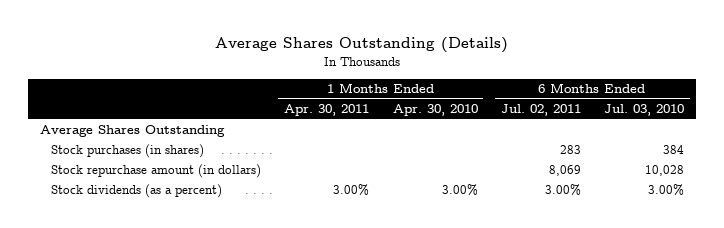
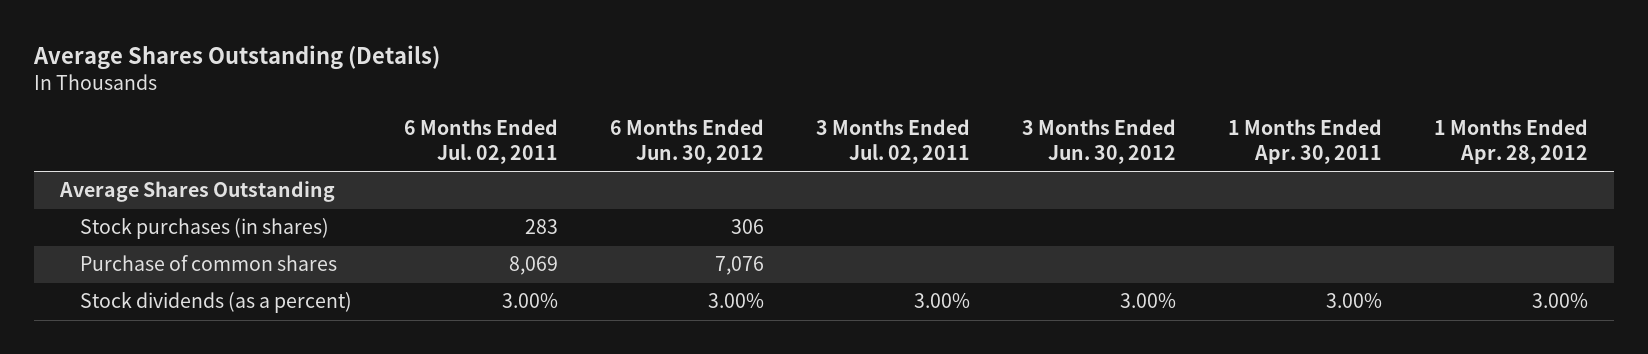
[392,104,478,117] Apr. 30, 2010 -> none
[604,104,685,117] Jul. 03, 2010 -> none
none -> [609,119,764,164] 6 Months Ended Jun. 30, 2012
none -> [815,119,970,164] 3 Months Ended Jul. 02, 2011
none -> [1021,119,1176,164] 3 Months Ended Jun. 30, 2012
none -> [1433,119,1588,164] 1 Months Ended Apr. 28, 2012
[50,164,261,179] Stock repurchase amount (in dollars) -> [79,255,337,272] Purchase of common shares

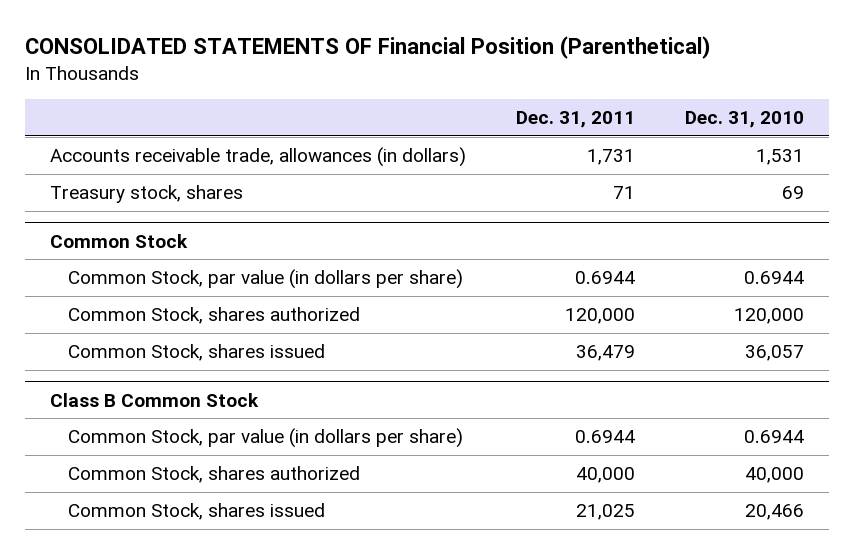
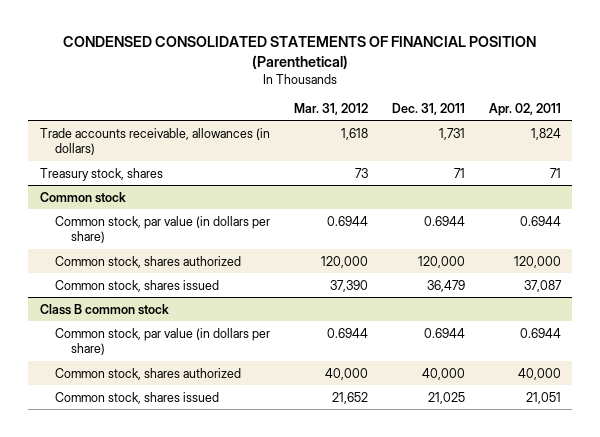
[24,36,711,60] CONSOLIDATED STATEMENTS OF Financial Position (Parenthetical) -> [63,36,537,69] CONDENSED CONSOLIDATED STATEMENTS OF FINANCIAL POSITION (Parenthetical)
[684,110,804,128] Dec. 31, 2010 -> none
none -> [294,102,369,115] Mar. 31, 2012
none -> [488,102,561,116] Apr. 02, 2011
[49,147,466,168] Accounts receivable trade, allowances (in dollars) -> [39,127,270,156] Trade accounts receivable, allowances (in dollars)
[49,233,188,248] Common Stock -> [39,191,126,203] Common stock
[67,269,463,290] Common Stock, par value (in dollars per share) -> [55,215,271,244] Common stock, par value (in dollars per share)
[67,307,360,325] Common Stock, shares authorized -> [55,255,242,268] Common stock, shares authorized
[67,344,325,362] Common Stock, shares issued -> [55,279,220,292] Common stock, shares issued
[49,392,259,407] Class B Common Stock -> [39,303,169,315] Class B common stock
[67,428,463,449] Common Stock, par value (in dollars per share) -> [55,327,271,356] Common stock, par value (in dollars per share)
[67,466,360,484] Common Stock, shares authorized -> [55,367,242,380] Common stock, shares authorized
[67,503,325,521] Common Stock, shares issued -> [55,391,220,404] Common stock, shares issued

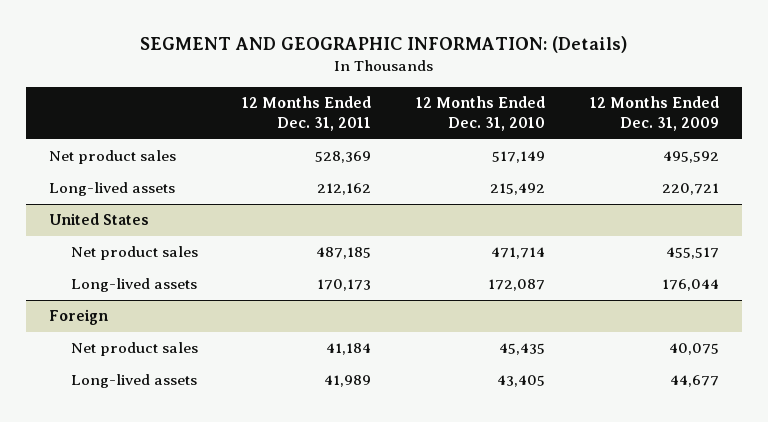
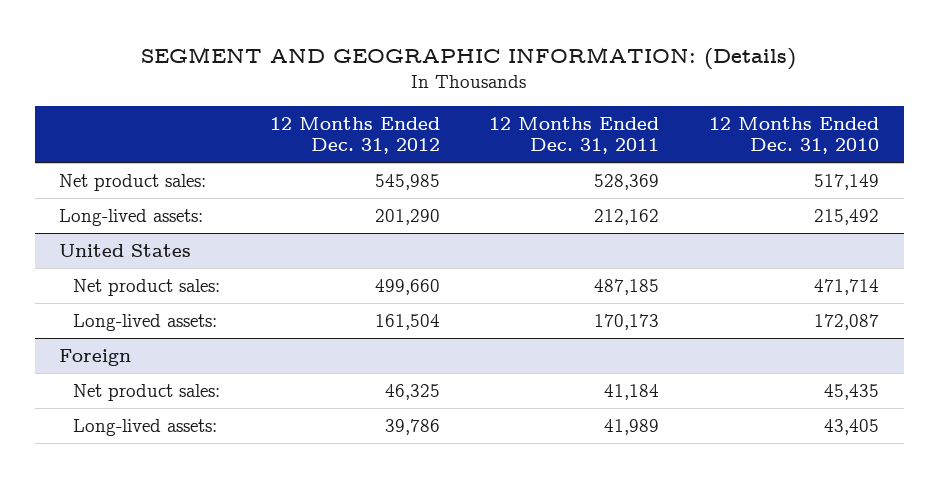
[590,96,720,131] 12 Months Ended Dec. 31, 2009 -> none
none -> [269,116,440,154] 12 Months Ended Dec. 31, 2012
[48,150,176,165] Net product sales -> [59,173,207,191] Net product sales:
[48,182,175,197] Long-lived assets -> [59,208,204,226] Long-lived assets:
[70,246,198,261] Net product sales -> [73,278,221,296] Net product sales:
[70,278,197,293] Long-lived assets -> [73,313,218,331] Long-lived assets:
[70,342,198,357] Net product sales -> [73,383,221,401] Net product sales:
[70,374,197,389] Long-lived assets -> [73,418,218,436] Long-lived assets:

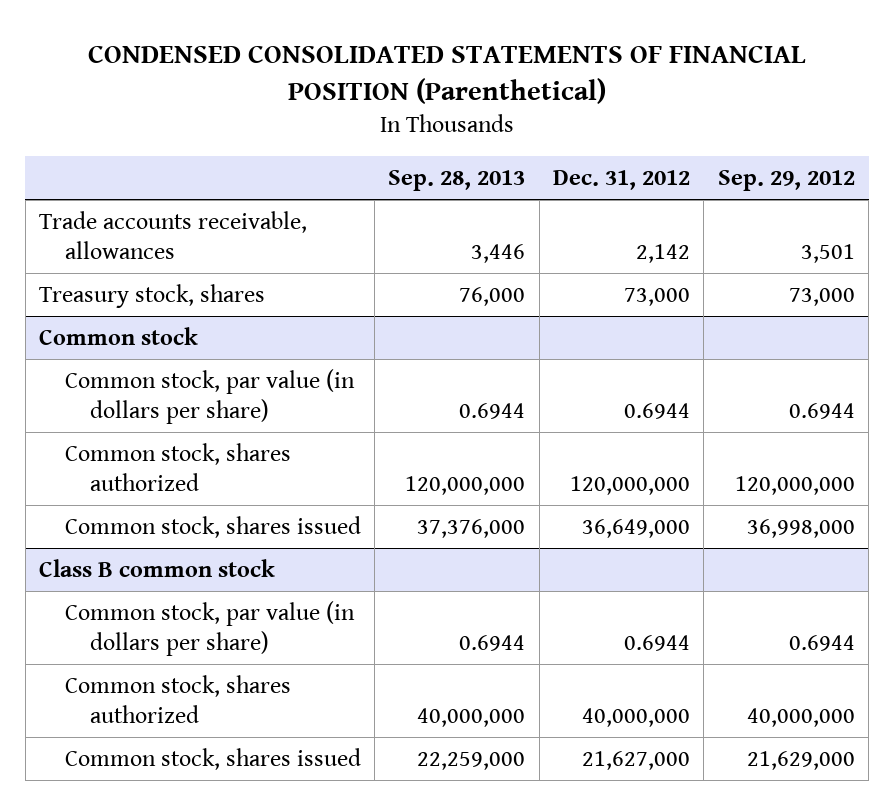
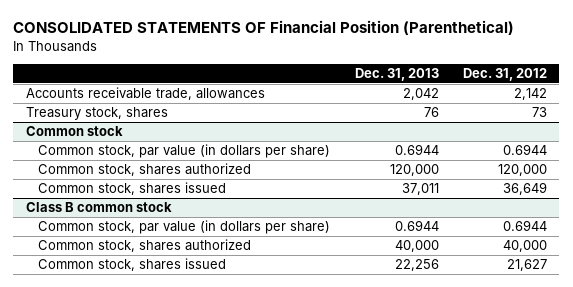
[87,44,806,104] CONDENSED CONSOLIDATED STATEMENTS OF FINANCIAL POSITION (Parenthetical) -> [13,20,515,36] CONSOLIDATED STATEMENTS OF Financial Position (Parenthetical)
[388,170,526,192] Sep. 28, 2013 -> none
[717,170,855,192] Sep. 29, 2012 -> none
none -> [354,67,439,81] Dec. 31, 2013
[39,210,308,259] Trade accounts receivable, allowances -> [25,87,265,101] Accounts receivable trade, allowances
[624,287,691,306] 73,000 -> [532,107,548,118] 73
[570,475,691,495] 120,000,000 -> [498,164,548,177] 120,000
[582,518,691,538] 36,649,000 -> [503,182,548,196] 36,649
[582,707,691,727] 40,000,000 -> [503,240,548,253] 40,000
[582,750,691,770] 21,627,000 -> [507,259,548,272] 21,627

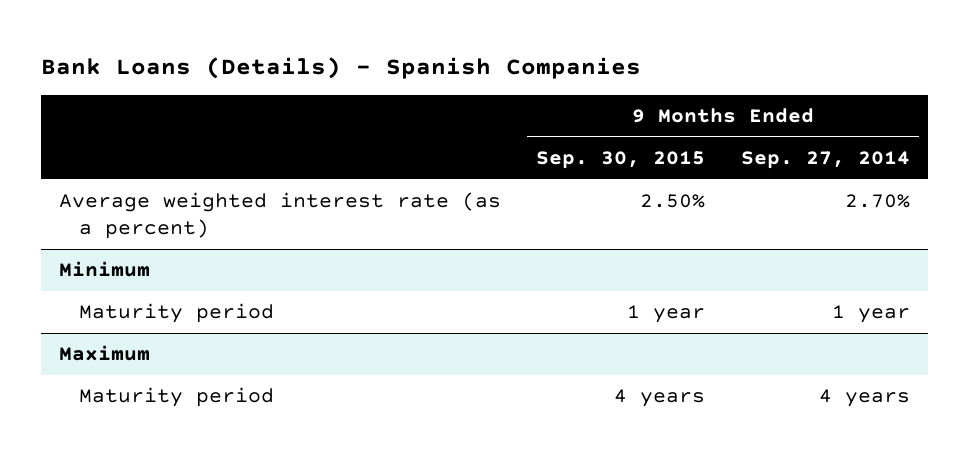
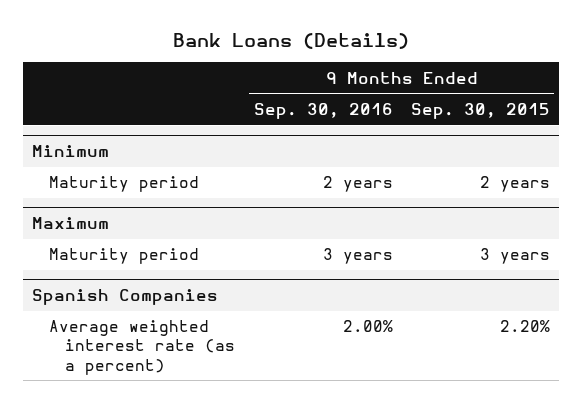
[40,56,641,79] Bank Loans (Details) - Spanish Companies -> [172,32,409,49] Bank Loans (Details)
[740,151,910,170] Sep. 27, 2014 -> none
none -> [253,102,393,119] Sep. 30, 2016
[58,192,501,240] Average weighted interest rate (as a percent) -> none
[627,305,706,324] 1 year -> [479,176,550,193] 2 years
[614,389,706,408] 4 years -> [479,248,550,265] 3 years
none -> [31,288,218,305] Spanish Companies
none -> [48,320,236,375] Average weighted interest rate (as a percent)

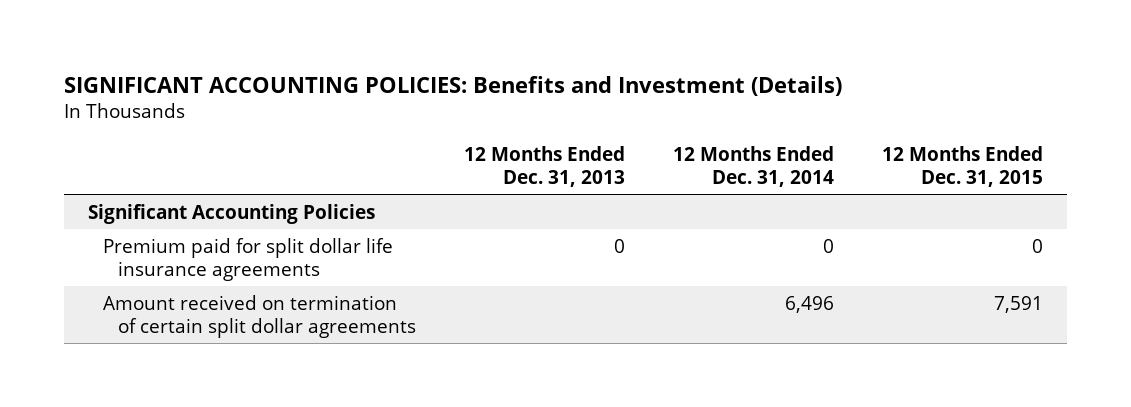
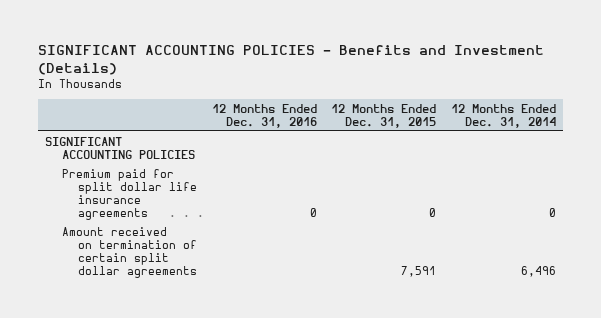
[63,75,842,96] SIGNIFICANT ACCOUNTING POLICIES: Benefits and Investment (Details) -> [37,45,544,75] SIGNIFICANT ACCOUNTING POLICIES - Benefits and Investment (Details)
[463,145,625,187] 12 Months Ended Dec. 31, 2013 -> none
none -> [211,103,317,128] 12 Months Ended Dec. 31, 2016
[87,203,375,224] Significant Accounting Policies -> [45,136,195,159] SIGNIFICANT ACCOUNTING POLICIES

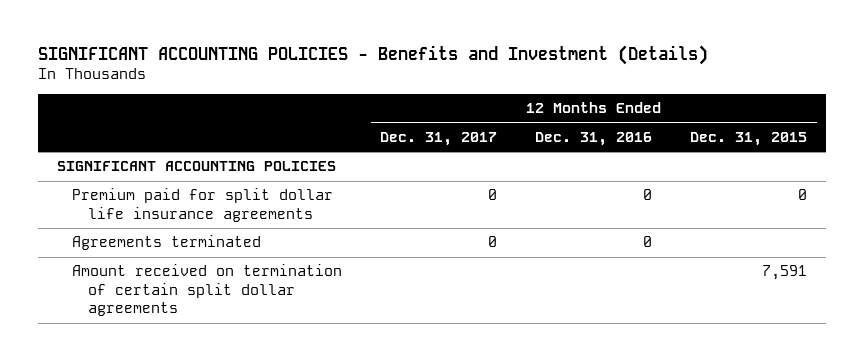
[450,103,556,128] 12 Months Ended Dec. 31, 2014 -> none
none -> [380,132,498,147] Dec. 31, 2017
none -> [72,235,262,251] Agreements terminated

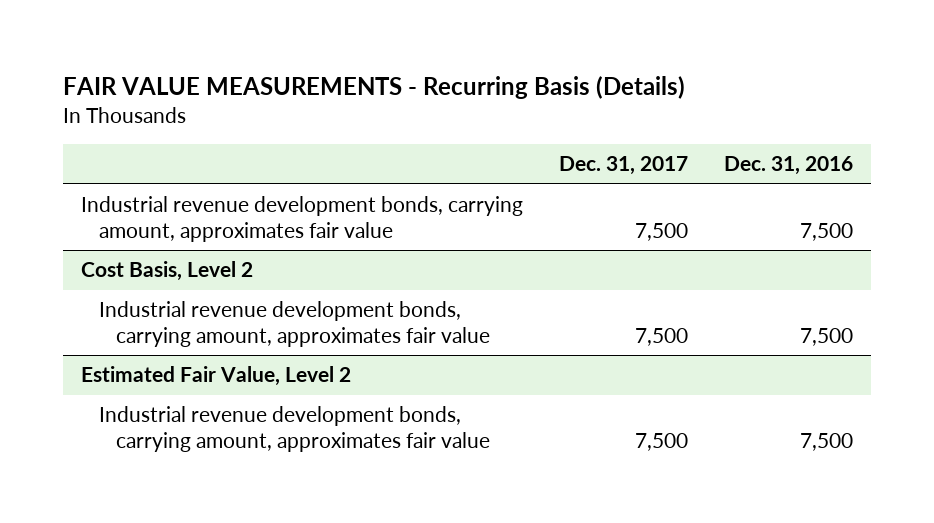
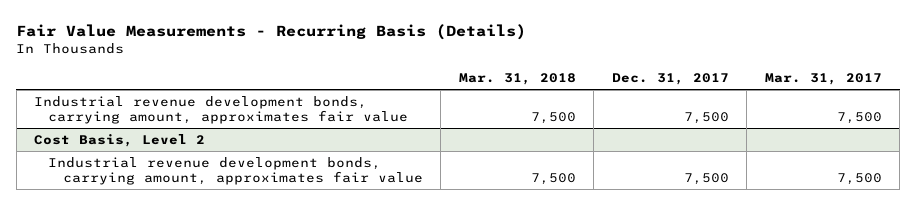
[63,76,686,100] FAIR VALUE MEASUREMENTS - Recurring Basis (Details) -> [16,23,527,40] Fair Value Measurements - Recurring Basis (Details)
[724,156,854,176] Dec. 31, 2016 -> none
none -> [458,72,576,85] Mar. 31, 2018
none -> [764,72,882,85] Mar. 31, 2017
[81,366,352,387] Estimated Fair Value, Level 2 -> none
[98,406,490,452] Industrial revenue development bonds, carrying amount, approximates fair value -> none

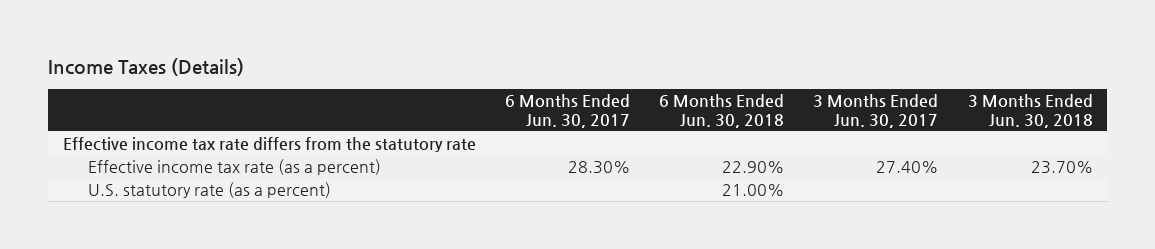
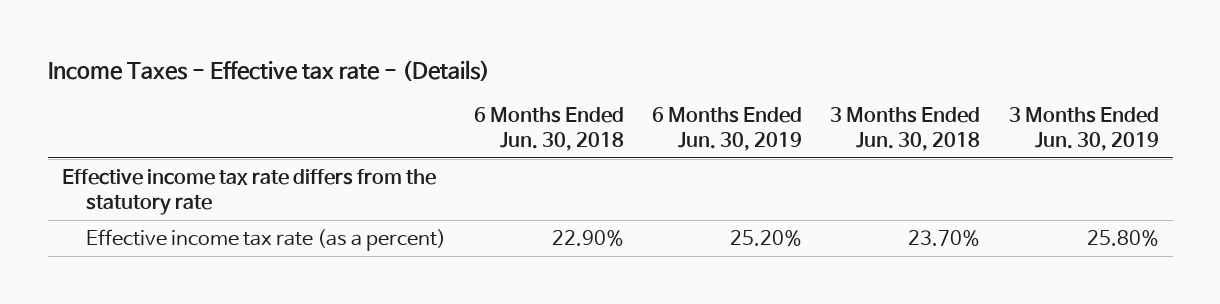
[48,57,245,76] Income Taxes (Details) -> [47,59,490,81] Income Taxes - Effective tax rate - (Details)
[504,93,630,128] 6 Months Ended Jun. 30, 2017 -> none
[813,93,939,128] 3 Months Ended Jun. 30, 2017 -> none
none -> [652,106,803,151] 6 Months Ended Jun. 30, 2019
none -> [1008,106,1159,151] 3 Months Ended Jun. 30, 2019
[87,181,331,198] U.S. statutory rate (as a percent) -> none

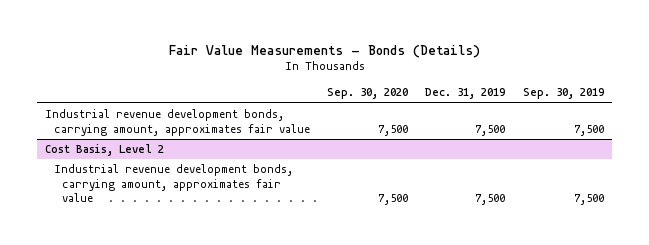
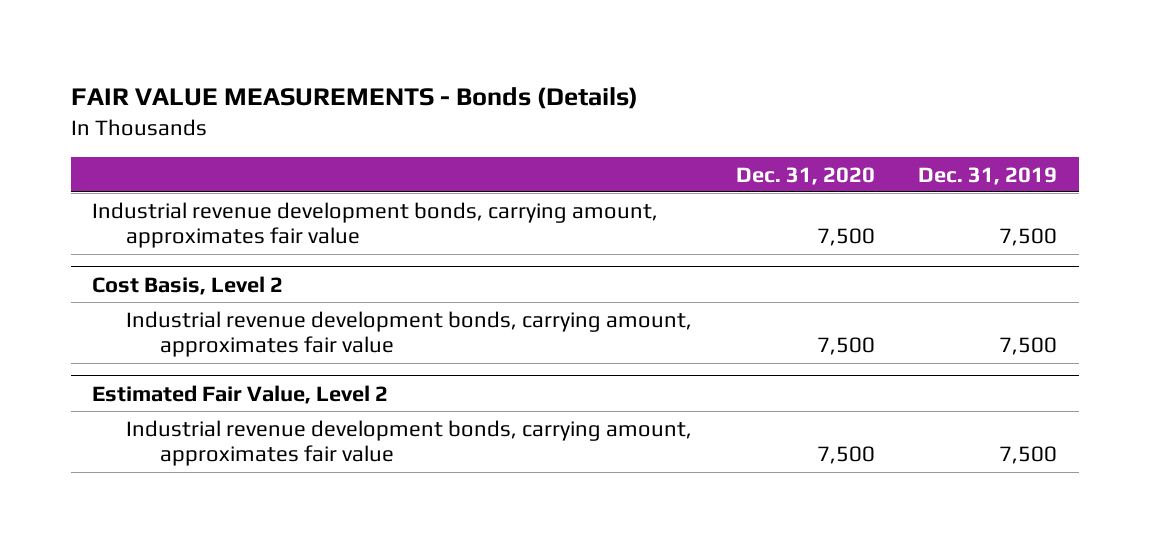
[168,44,480,58] Fair Value Measurements - Bonds (Details) -> [70,86,638,109] FAIR VALUE MEASUREMENTS - Bonds (Details)
[327,88,409,100] Sep. 30, 2020 -> none
[522,88,604,100] Sep. 30, 2019 -> none
none -> [735,166,875,185] Dec. 31, 2020
none -> [92,384,389,404] Estimated Fair Value, Level 2
none -> [126,419,693,467] Industrial revenue development bonds, carrying amount, approximates fair value

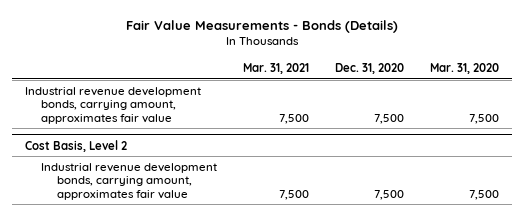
[70,86,638,109] FAIR VALUE MEASUREMENTS - Bonds (Details) -> [126,19,399,33] Fair Value Measurements - Bonds (Details)
[918,166,1058,185] Dec. 31, 2019 -> none
none -> [243,62,310,74] Mar. 31, 2021
none -> [430,62,500,74] Mar. 31, 2020
[92,384,389,404] Estimated Fair Value, Level 2 -> none
[126,419,693,467] Industrial revenue development bonds, carrying amount, approximates fair value -> none

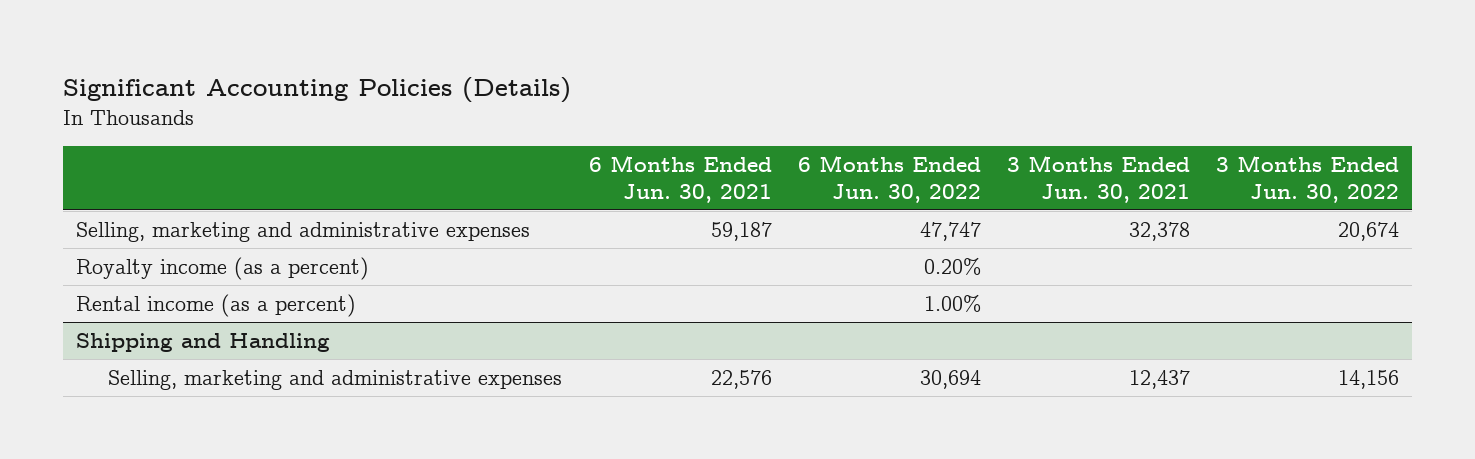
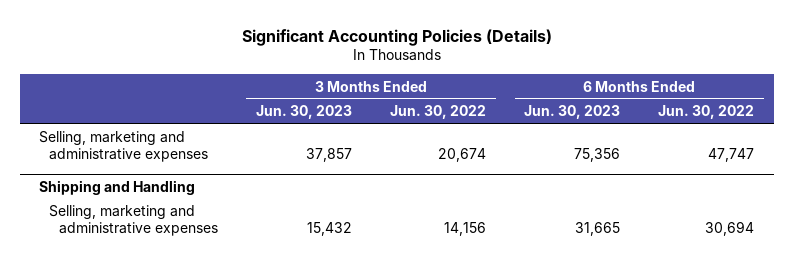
[588,154,772,203] 6 Months Ended Jun. 30, 2021 -> none
[1006,154,1190,203] 3 Months Ended Jun. 30, 2021 -> none
none -> [255,105,352,120] Jun. 30, 2023
none -> [524,105,621,120] Jun. 30, 2023
[76,256,370,280] Royalty income (as a percent) -> none
[76,293,357,317] Rental income (as a percent) -> none

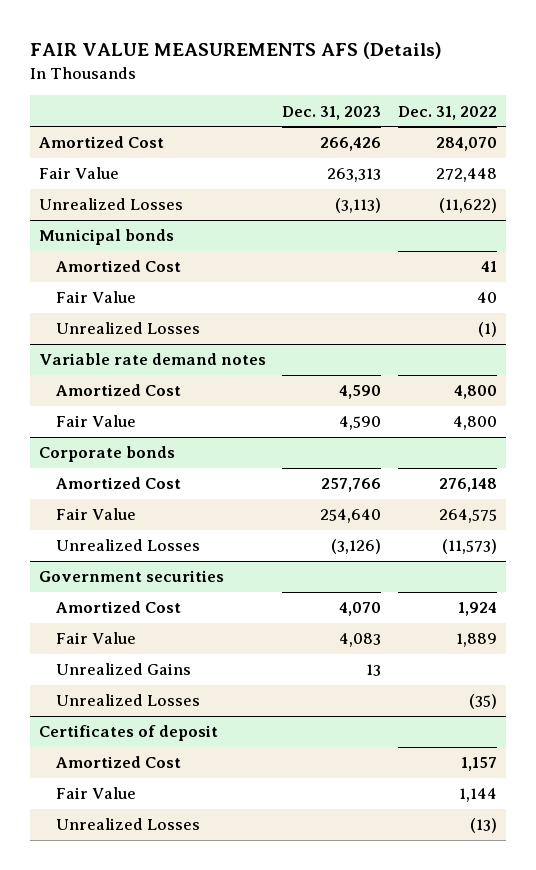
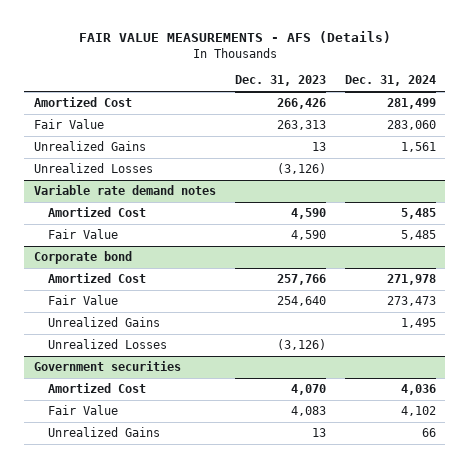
[30,42,443,60] FAIR VALUE MEASUREMENTS AFS (Details) -> [78,31,391,44] FAIR VALUE MEASUREMENTS - AFS (Details)
[398,105,498,120] Dec. 31, 2022 -> none
none -> [344,75,436,87] Dec. 31, 2024
[38,229,174,246] Municipal bonds -> none
[56,260,182,273] Amortized Cost -> none
[56,291,137,304] Fair Value -> none
[56,322,201,335] Unrealized Losses -> none
none -> [33,141,146,152] Unrealized Gains
[335,198,382,214] (3,113) -> [276,163,326,175] (3,126)
[38,446,175,463] Corporate bonds -> [33,251,132,265] Corporate bond
none -> [47,317,160,328] Unrealized Gains
[56,694,201,707] Unrealized Losses -> none
[38,725,218,742] Certificates of deposit -> none
[56,756,182,769] Amortized Cost -> none
[56,787,137,800] Fair Value -> none
[56,818,201,831] Unrealized Losses -> none

